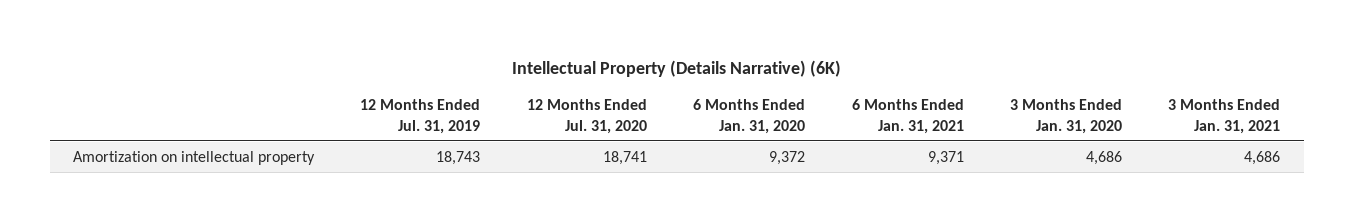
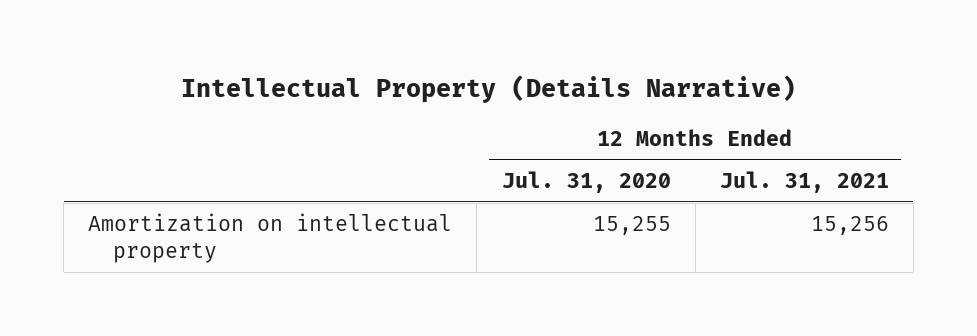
[511,60,841,78] Intellectual Property (Details Narrative) (6K) -> [180,74,796,103] Intellectual Property (Details Narrative)
[360,99,481,134] 12 Months Ended Jul. 31, 2019 -> none
[693,99,806,134] 6 Months Ended Jan. 31, 2020 -> none
[851,99,964,134] 6 Months Ended Jan. 31, 2021 -> none
[1009,99,1122,134] 3 Months Ended Jan. 31, 2020 -> none
[1168,99,1281,134] 3 Months Ended Jan. 31, 2021 -> none
none -> [719,171,889,194] Jul. 31, 2021
[602,151,647,166] 18,741 -> [592,216,671,236] 15,255

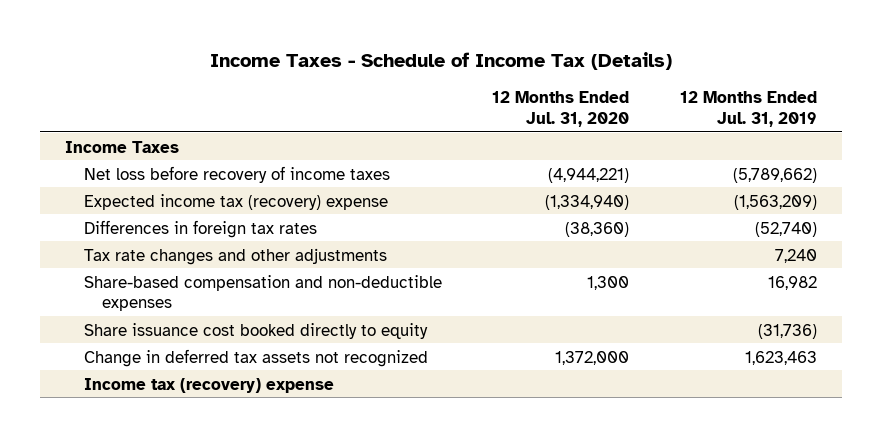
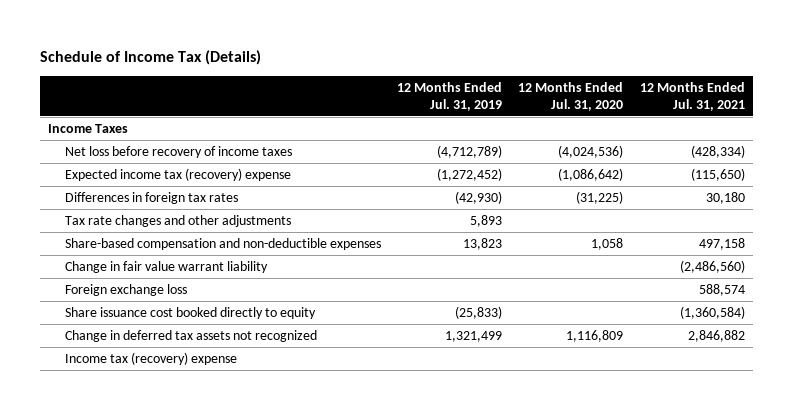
[210,51,673,70] Income Taxes - Schedule of Income Tax (Details) -> [39,49,261,65] Schedule of Income Tax (Details)
none -> [639,81,745,112] 12 Months Ended Jul. 31, 2021
[548,167,630,183] (4,944,221) -> [558,144,624,158] (4,024,536)
[732,167,817,183] (5,789,662) -> [437,144,503,158] (4,712,789)
[545,194,630,210] (1,334,940) -> [558,167,624,181] (1,086,642)
[733,194,817,210] (1,563,209) -> [437,167,503,181] (1,272,452)
[565,221,630,237] (38,360) -> [576,190,624,204] (31,225)
[754,221,817,237] (52,740) -> [455,190,503,204] (42,930)
[774,248,817,263] 7,240 -> [470,214,503,227] 5,893
[587,275,630,290] 1,300 -> [591,237,624,250] 1,058
[767,275,817,290] 16,982 -> [463,237,503,250] 13,823
none -> [64,260,268,273] Change in fair value warrant liability
none -> [64,283,187,296] Foreign exchange loss
[757,323,817,339] (31,736) -> [455,305,503,319] (25,833)
[555,350,630,365] 1,372,000 -> [566,329,624,342] 1,116,809
[744,350,817,365] 1,623,463 -> [445,330,503,342] 1,321,499

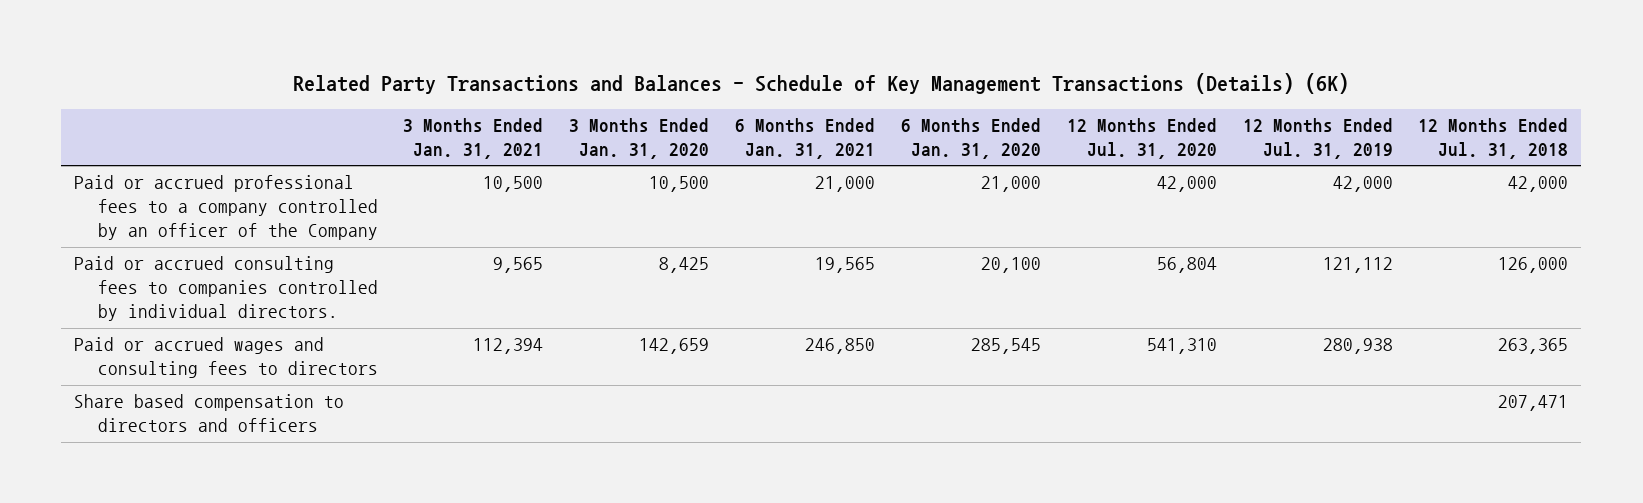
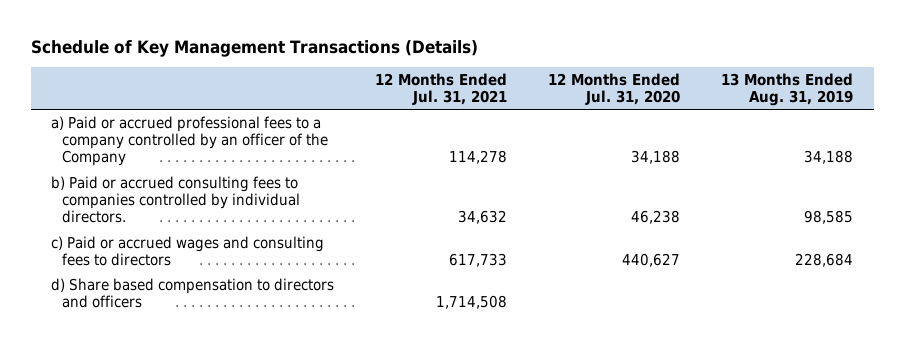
[293,73,1350,95] Related Party Transactions and Balances - Schedule of Key Management Transactions (Details) (6K) -> [30,39,478,57] Schedule of Key Management Transactions (Details)
[403,117,544,159] 3 Months Ended Jan. 31, 2021 -> none
[569,117,710,159] 3 Months Ended Jan. 31, 2020 -> none
[735,117,876,159] 6 Months Ended Jan. 31, 2021 -> none
[900,117,1041,159] 6 Months Ended Jan. 31, 2020 -> none
[1242,117,1393,159] 12 Months Ended Jul. 31, 2019 -> none
[1418,117,1569,159] 12 Months Ended Jul. 31, 2018 -> none
none -> [375,72,508,106] 12 Months Ended Jul. 31, 2021
none -> [721,72,854,107] 13 Months Ended Aug. 31, 2019
[74,175,378,241] Paid or accrued professional fees to a company controlled by an officer of the Company -> [51,115,329,167] a) Paid or accrued professional fees to a company controlled by an officer of the Company
[1156,176,1217,193] 42,000 -> [631,150,681,165] 34,188
[74,256,378,322] Paid or accrued consulting fees to companies controlled by individual directors. -> [51,175,301,224] b) Paid or accrued consulting fees to companies controlled by individual directors.
[1156,257,1217,274] 56,804 -> [631,210,681,225] 46,238
[74,337,378,379] Paid or accrued wages and consulting fees to directors -> [51,235,325,266] c) Paid or accrued wages and consulting fees to directors
[1146,338,1217,355] 541,310 -> [622,252,681,267] 440,627
[74,394,345,433] Share based compensation to directors and officers -> [51,277,335,308] d) Share based compensation to directors and officers

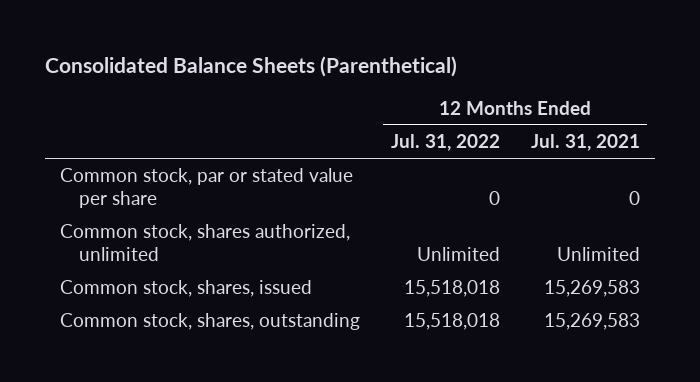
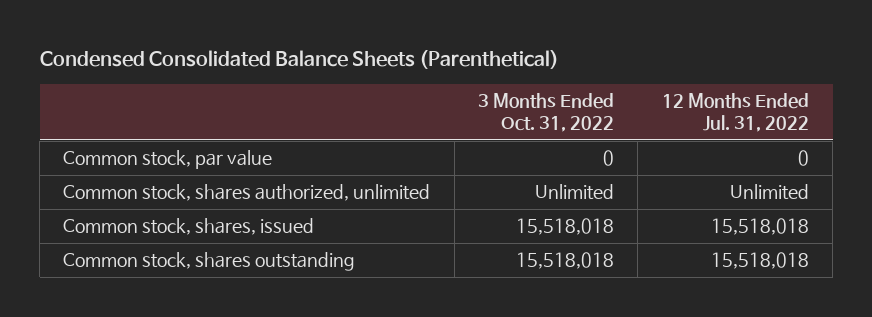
[44,56,457,78] Consolidated Balance Sheets (Parenthetical) -> [39,50,559,70] Condensed Consolidated Balance Sheets (Parenthetical)
[530,134,640,152] Jul. 31, 2021 -> none
none -> [478,93,615,132] 3 Months Ended Oct. 31, 2022
[59,168,353,208] Common stock, par or stated value per share -> [63,150,273,170] Common stock, par value
[59,313,360,331] Common stock, shares, outstanding -> [63,252,356,272] Common stock, shares outstanding

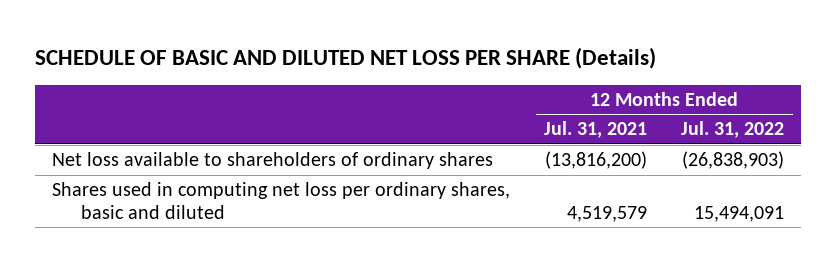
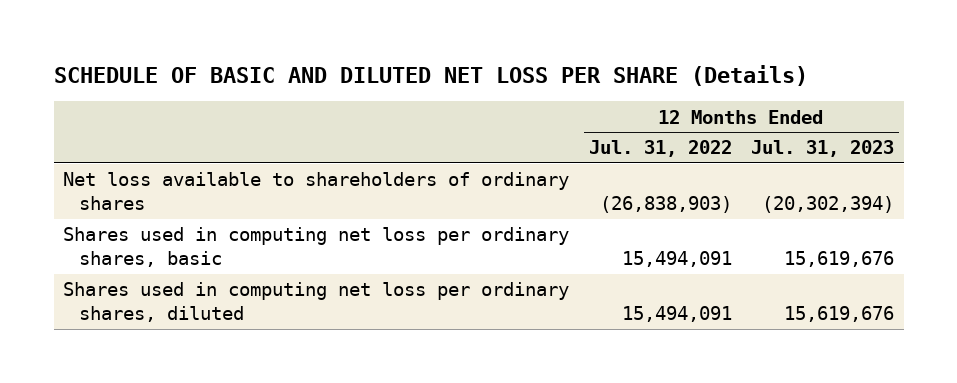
[544,121,648,139] Jul. 31, 2021 -> none
none -> [751,140,895,158] Jul. 31, 2023
[52,182,511,219] Shares used in computing net loss per ordinary shares, basic and diluted -> [63,227,570,268] Shares used in computing net loss per ordinary shares, basic
none -> [63,282,570,323] Shares used in computing net loss per ordinary shares, diluted

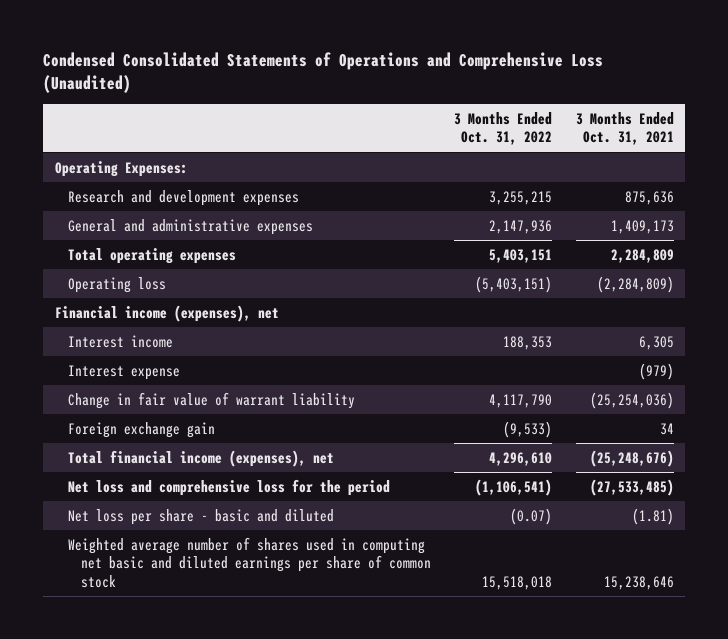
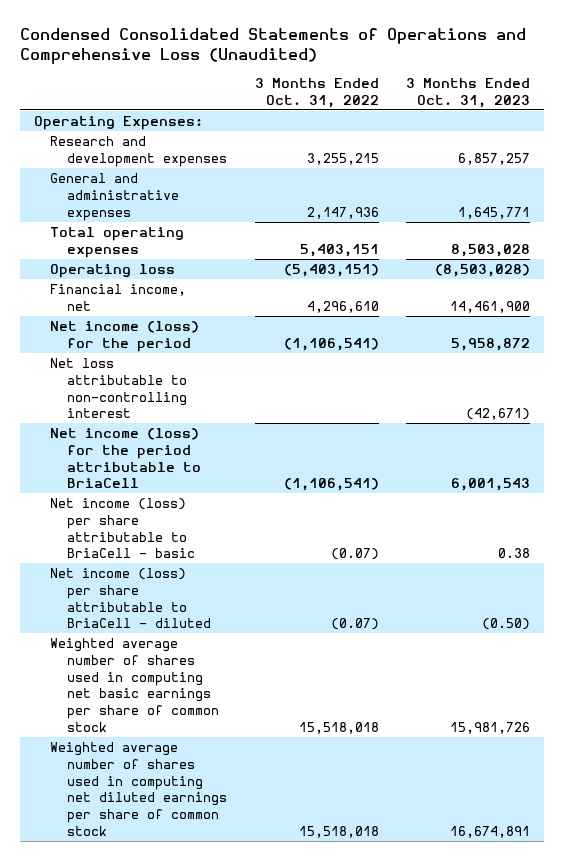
[575,111,674,146] 3 Months Ended Oct. 31, 2021 -> none
none -> [406,77,531,108] 3 Months Ended Oct. 31, 2023
[54,304,279,322] Financial income (expenses), net -> none
[67,334,173,348] Interest income -> none
[67,364,180,380] Interest expense -> none
[67,391,355,409] Change in fair value of warrant liability -> none
[67,421,215,438] Foreign exchange gain -> none
[67,449,334,467] Total financial income (expenses), net -> [50,284,187,311] Financial income, net
none -> [50,321,200,352] Net income (loss) for the period
none -> [50,358,188,419] Net loss attributable to non-controlling interest
[67,478,390,496] Net loss and comprehensive loss for the period -> [50,428,202,489] Net income (loss) for the period attributable to BriaCell
[67,508,334,525] Net loss per share - basic and diluted -> [50,498,196,559] Net income (loss) per share attributable to BriaCell - basic
none -> [50,568,212,629] Net income (loss) per share attributable to BriaCell - diluted
[67,536,432,588] Weighted average number of shares used in computing net basic and diluted earnings per share of common stock -> [50,638,220,732] Weighted average number of shares used in computing net basic earnings per share of common stock
none -> [50,742,228,836] Weighted average number of shares used in computing net diluted earnings per share of common stock

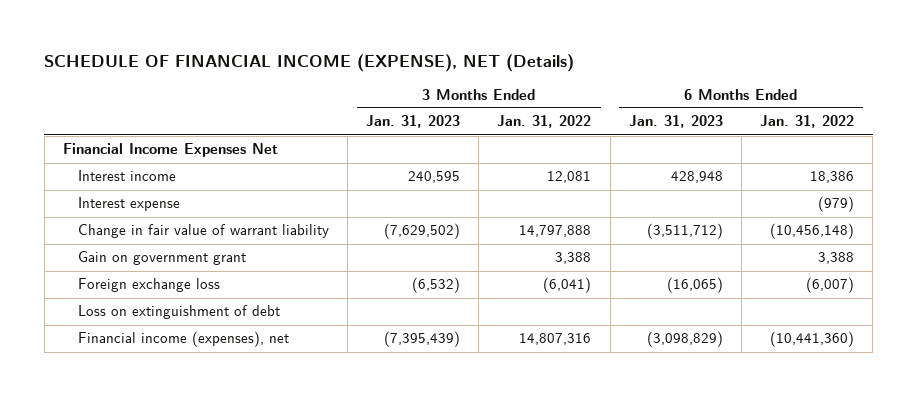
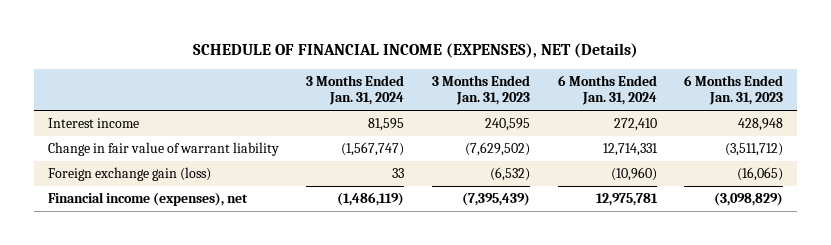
[44,53,575,72] SCHEDULE OF FINANCIAL INCOME (EXPENSE), NET (Details) -> [192,43,638,59] SCHEDULE OF FINANCIAL INCOME (EXPENSES), NET (Details)
[497,115,592,129] Jan. 31, 2022 -> none
[760,115,855,129] Jan. 31, 2022 -> none
none -> [306,75,405,106] 3 Months Ended Jan. 31, 2024
none -> [557,75,657,106] 6 Months Ended Jan. 31, 2024
[63,143,279,158] Financial Income Expenses Net -> none
[77,197,180,212] Interest expense -> none
[77,251,246,266] Gain on government grant -> none
[77,305,280,320] Loss on extinguishment of debt -> none
[77,278,220,293] Foreign exchange loss -> [47,167,211,182] Foreign exchange gain (loss)

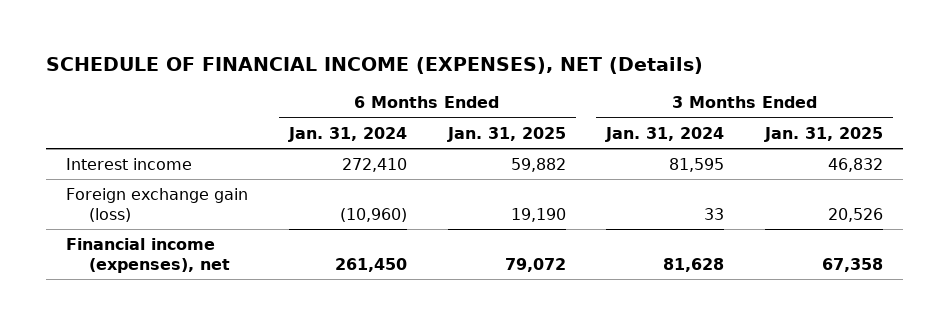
[432,75,531,106] 3 Months Ended Jan. 31, 2023 -> none
[684,75,784,106] 6 Months Ended Jan. 31, 2023 -> none
none -> [446,126,566,142] Jan. 31, 2025
none -> [763,126,883,142] Jan. 31, 2025
[47,142,279,157] Change in fair value of warrant liability -> none
[337,192,405,207] (1,486,119) -> [663,258,725,273] 81,628
[595,193,658,207] 12,975,781 -> [335,258,408,273] 261,450

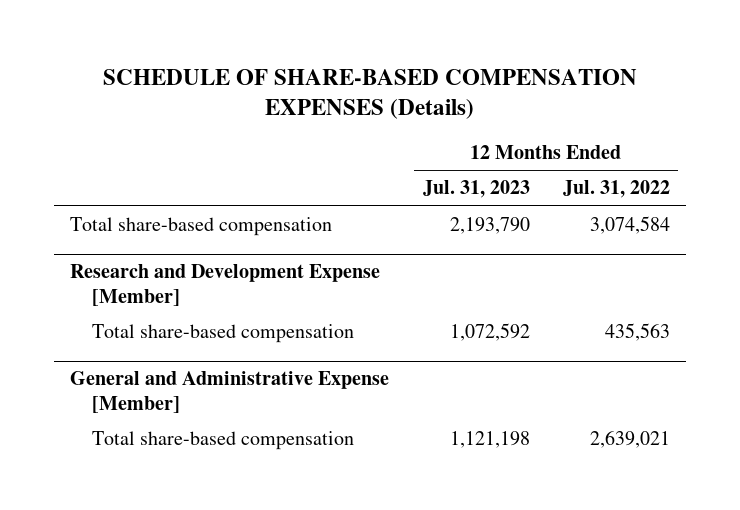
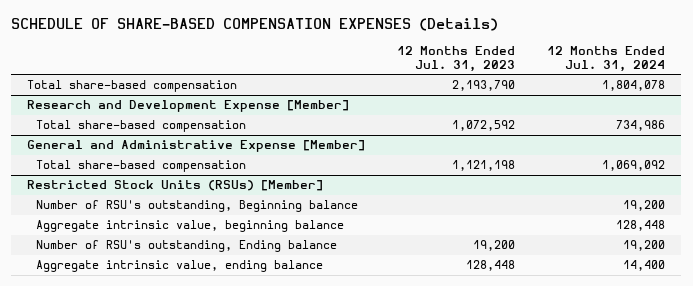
[562,180,670,199] Jul. 31, 2022 -> none
none -> [547,46,666,72] 12 Months Ended Jul. 31, 2024
none -> [27,180,324,192] Restricted Stock Units (RSUs) [Member]
none -> [36,200,359,213] Number of RSU's outstanding, Beginning balance
none -> [36,220,345,233] Aggregate intrinsic value, beginning balance
none -> [36,240,338,253] Number of RSU's outstanding, Ending balance
none -> [36,260,324,273] Aggregate intrinsic value, ending balance

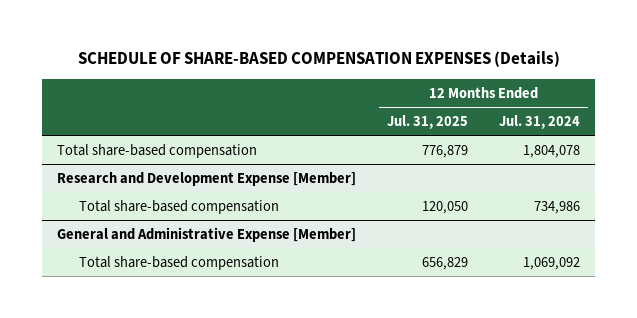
[397,46,516,72] 12 Months Ended Jul. 31, 2023 -> none
none -> [387,115,469,130] Jul. 31, 2025
[27,180,324,192] Restricted Stock Units (RSUs) [Member] -> none
[36,200,359,213] Number of RSU's outstanding, Beginning balance -> none
[36,220,345,233] Aggregate intrinsic value, beginning balance -> none
[36,240,338,253] Number of RSU's outstanding, Ending balance -> none
[36,260,324,273] Aggregate intrinsic value, ending balance -> none

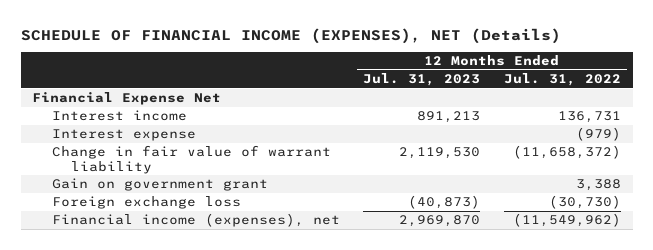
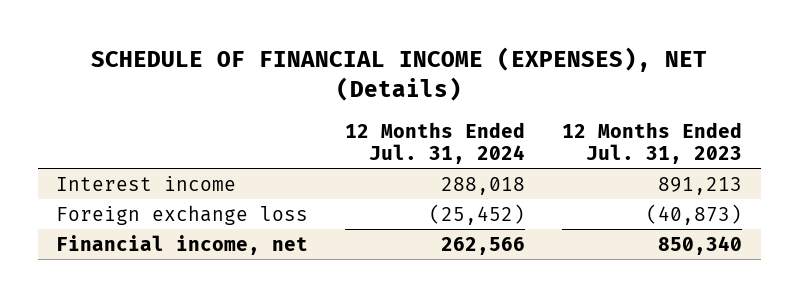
[503,73,621,87] Jul. 31, 2022 -> none
none -> [345,121,526,164] 12 Months Ended Jul. 31, 2024
[32,92,222,106] Financial Expense Net -> none
[51,129,196,142] Interest expense -> none
[51,145,331,174] Change in fair value of warrant liability -> none
[51,178,268,192] Gain on government grant -> none
[51,213,340,228] Financial income (expenses), net -> [56,234,309,255] Financial income, net
[399,215,481,228] 2,969,870 -> [658,235,743,255] 850,340

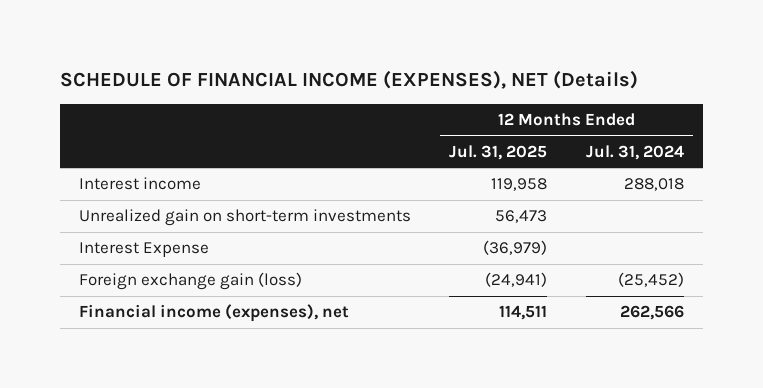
[562,121,743,164] 12 Months Ended Jul. 31, 2023 -> none
none -> [449,144,548,160] Jul. 31, 2025
none -> [78,209,411,227] Unrealized gain on short-term investments
none -> [78,242,209,258] Interest Expense
[56,204,309,225] Foreign exchange loss -> [78,272,302,291] Foreign exchange gain (loss)
[56,234,309,255] Financial income, net -> [78,304,349,323] Financial income (expenses), net

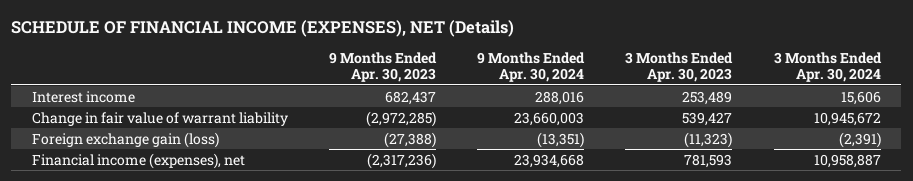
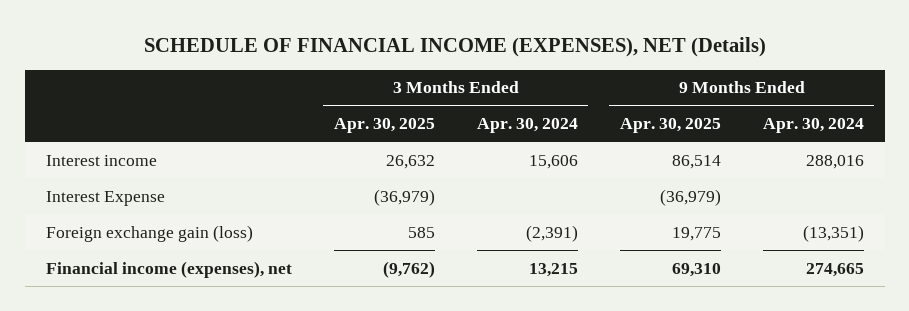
[329,52,438,83] 9 Months Ended Apr. 30, 2023 -> none
[625,52,734,83] 3 Months Ended Apr. 30, 2023 -> none
none -> [333,118,435,134] Apr. 30, 2025
none -> [619,118,721,134] Apr. 30, 2025
[31,111,288,126] Change in fair value of warrant liability -> none
none -> [45,190,165,206] Interest Expense
[514,153,585,168] 23,934,668 -> [805,262,864,277] 274,665
[813,153,881,168] 10,958,887 -> [528,262,578,277] 13,215

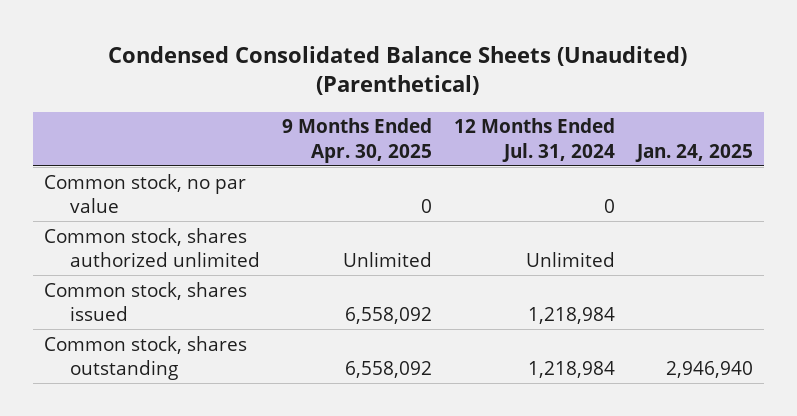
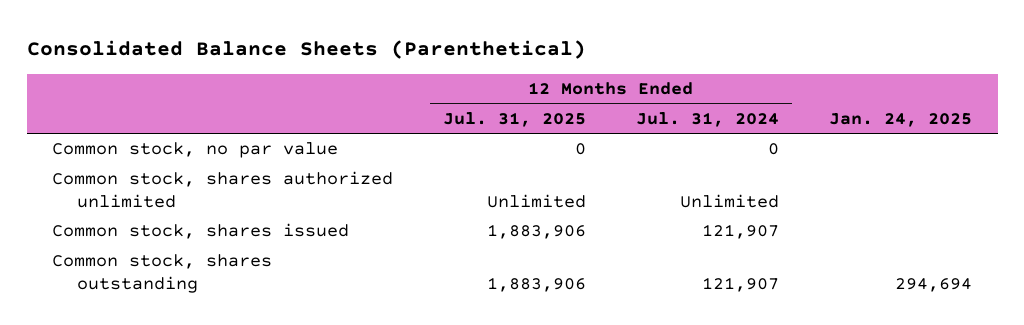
[108,45,688,96] Condensed Consolidated Balance Sheets (Unaudited) (Parenthetical) -> [26,40,586,60] Consolidated Balance Sheets (Parenthetical)
[282,118,433,163] 9 Months Ended Apr. 30, 2025 -> none
none -> [443,111,587,127] Jul. 31, 2025
[528,307,616,325] 1,218,984 -> [702,224,780,240] 121,907
[528,361,616,379] 1,218,984 -> [702,276,780,292] 121,907
[666,361,754,379] 2,946,940 -> [895,277,973,292] 294,694

